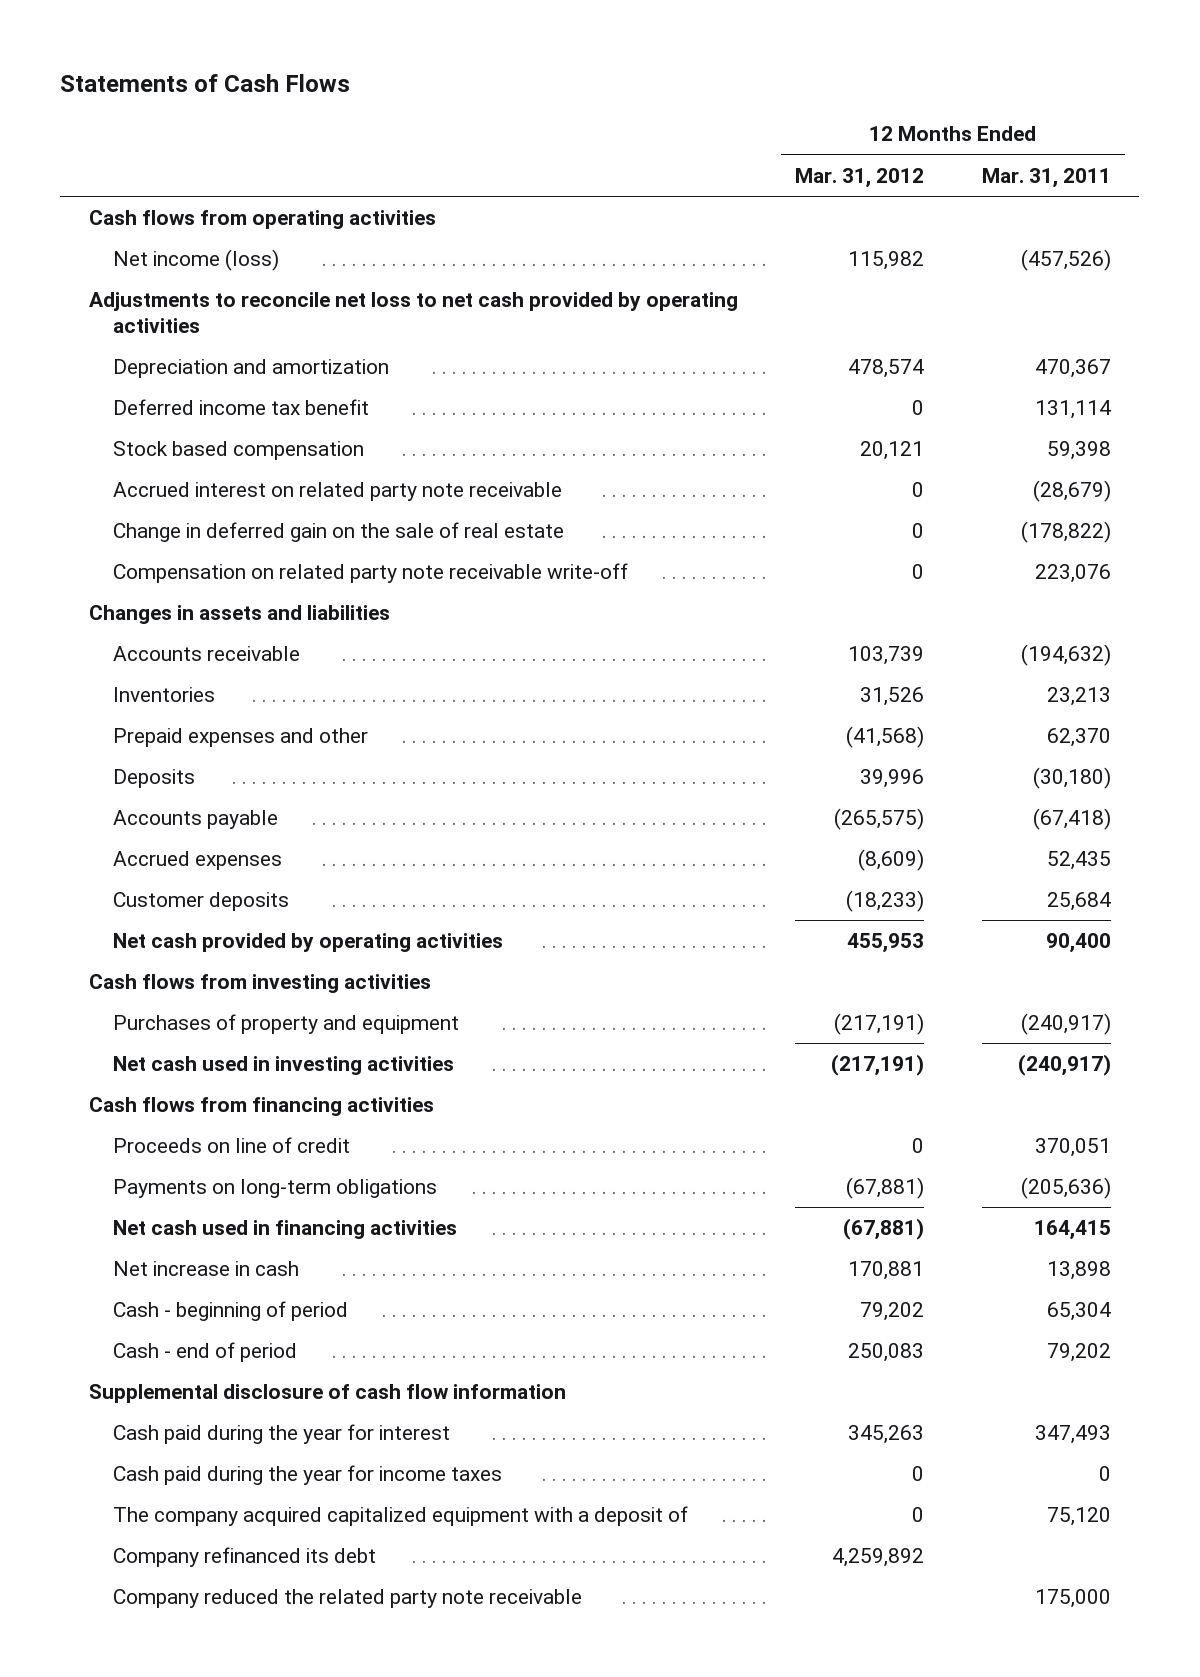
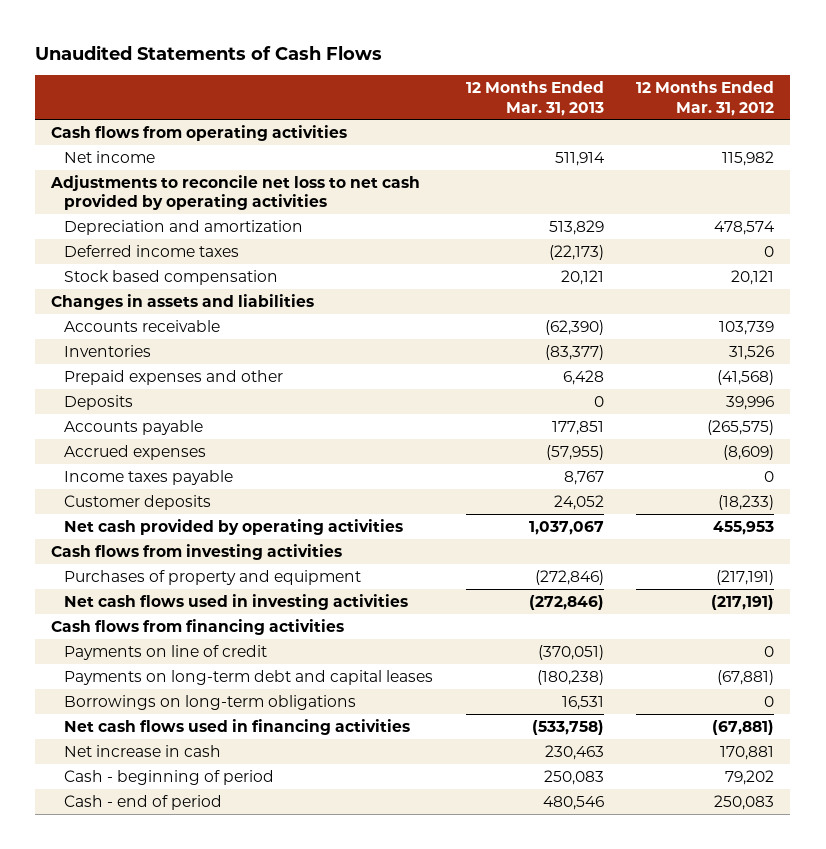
[60,74,351,93] Statements of Cash Flows -> [35,44,383,60] Unaudited Statements of Cash Flows
[981,167,1111,188] Mar. 31, 2011 -> none
none -> [465,81,604,116] 12 Months Ended Mar. 31, 2013
[112,249,279,272] Net income (loss) -> [64,150,156,163] Net income
[112,399,369,416] Deferred income tax benefit -> [64,244,240,257] Deferred income taxes
[112,482,562,502] Accrued interest on related party note receivable -> none
[112,522,564,543] Change in deferred gain on the sale of real estate -> none
[112,563,628,584] Compensation on related party note receivable write-off -> none
none -> [64,469,234,485] Income taxes payable
[112,1056,454,1076] Net cash used in investing activities -> [64,593,409,610] Net cash flows used in investing activities
[112,1137,350,1154] Proceeds on line of credit -> [64,644,268,660] Payments on line of credit
[112,1179,437,1199] Payments on long-term obligations -> [64,669,434,685] Payments on long-term debt and capital leases
none -> [64,694,357,710] Borrowings on long-term obligations
[112,1220,457,1240] Net cash used in financing activities -> [64,718,411,735] Net cash flows used in financing activities
[88,1384,566,1404] Supplemental disclosure of cash flow information -> none
[112,1424,450,1445] Cash paid during the year for interest -> none
[112,1465,502,1486] Cash paid during the year for income taxes -> none
[112,1506,688,1527] The company acquired capitalized equipment with a deposit of -> none
[112,1547,376,1568] Company refinanced its debt -> none
[112,1589,582,1609] Company reduced the related party note receivable -> none

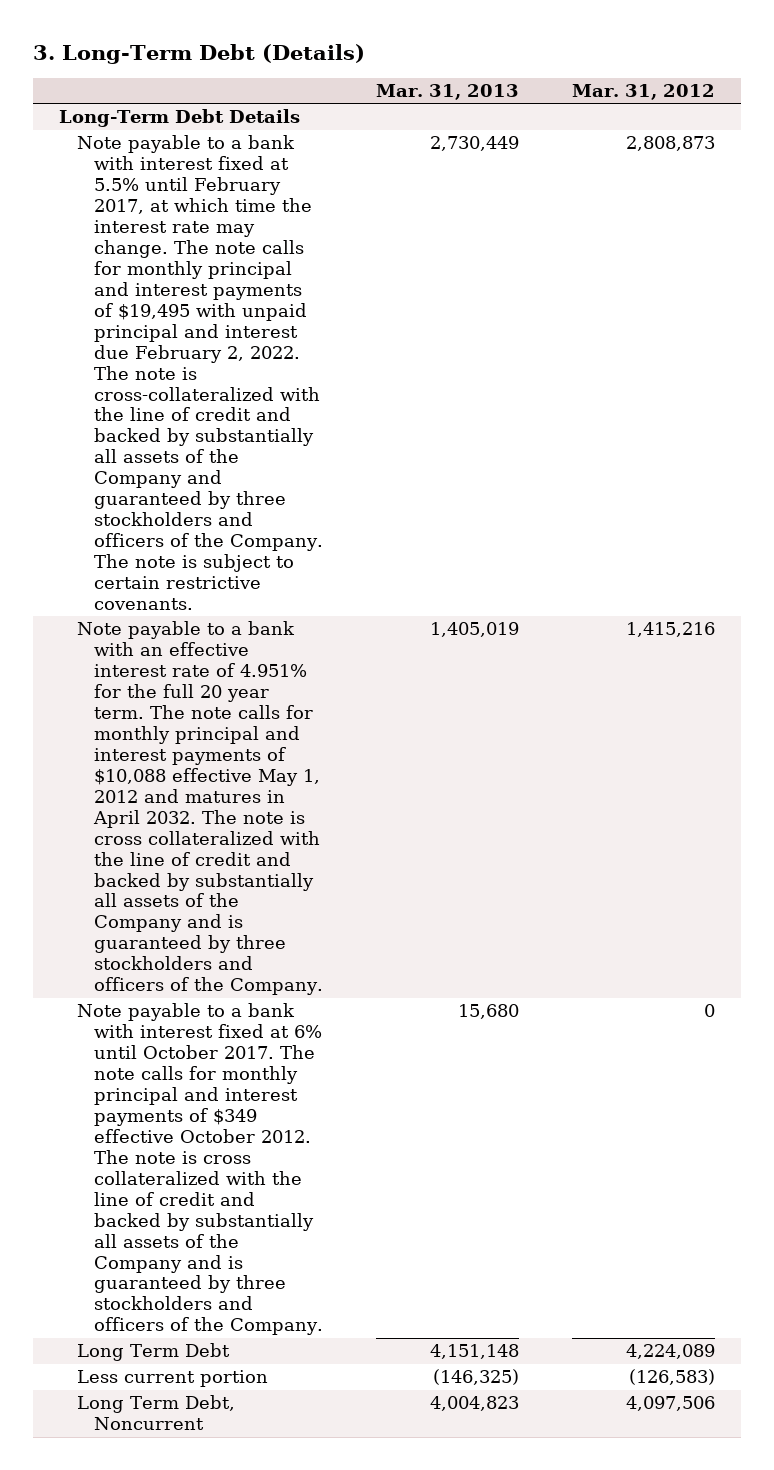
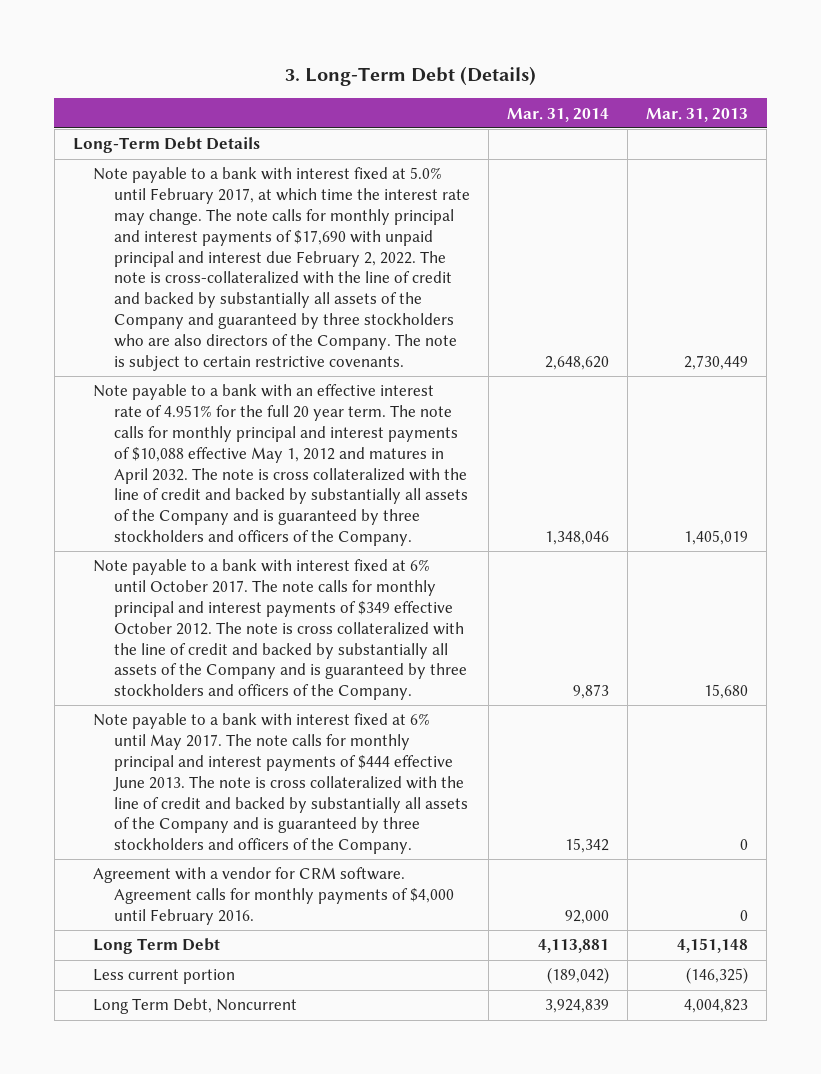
[571,84,715,101] Mar. 31, 2012 -> none
none -> [507,107,610,122] Mar. 31, 2014
[76,135,323,610] Note payable to a bank with interest fixed at 5.5% until February 2017, at which time the interest rate may change. The note calls for monthly principal and interest payments of $19,495 with unpaid principal and interest due February 2, 2022. The note is cross-collateralized with the line of credit and backed by substantially all assets of the Company and guaranteed by three stockholders and officers of the Company. The note is subject to certain restrictive covenants. -> [93,167,470,371] Note payable to a bank with interest fixed at 5.0% until February 2017, at which time the interest rate may change. The note calls for monthly principal and interest payments of $17,690 with unpaid principal and interest due February 2, 2022. The note is cross-collateralized with the line of credit and backed by substantially all assets of the Company and guaranteed by three stockholders who are also directors of the Company. The note is subject to certain restrictive covenants.
none -> [93,713,468,855] Note payable to a bank with interest fixed at 6% until May 2017. The note calls for monthly principal and interest payments of $444 effective June 2013. The note is cross collateralized with the line of credit and backed by substantially all assets of the Company and is guaranteed by three stockholders and officers of the Company.
none -> [93,867,454,925] Agreement with a vendor for CRM software. Agreement calls for monthly payments of $4,000 until February 2016.

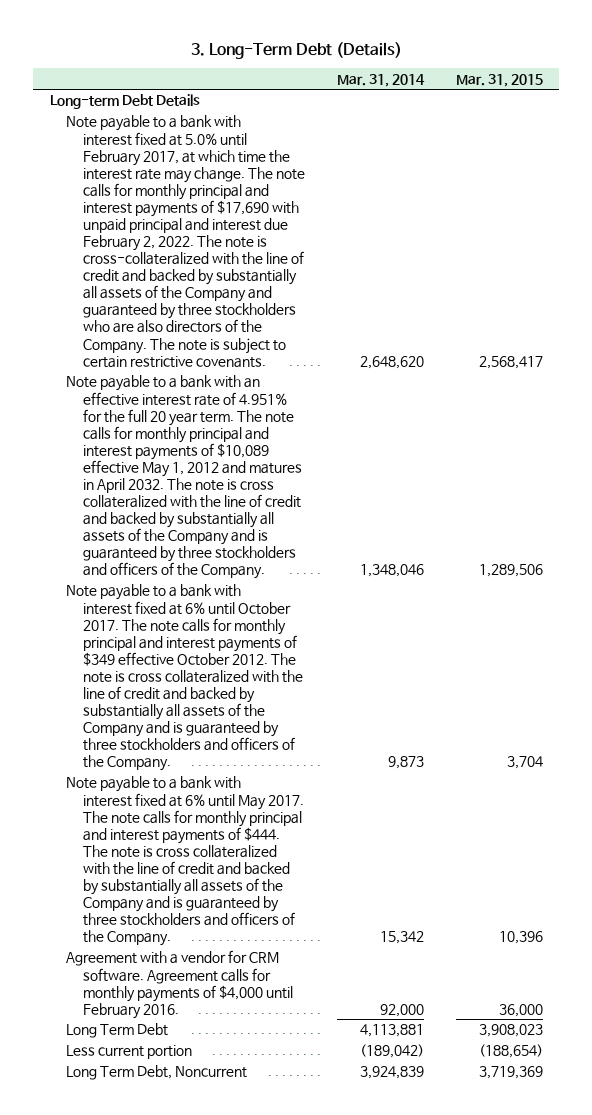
[646,107,749,122] Mar. 31, 2013 -> none
none -> [455,73,543,87] Mar. 31, 2015
[73,137,261,154] Long-Term Debt Details -> [49,94,200,110] Long-term Debt Details
[93,384,468,546] Note payable to a bank with an effective interest rate of 4.951% for the full 20 year term. The note calls for monthly principal and interest payments of $10,088 effective May 1, 2012 and matures in April 2032. The note is cross collateralized with the line of credit and backed by substantially all assets of the Company and is guaranteed by three stockholders and officers of the Company. -> [66,375,302,580] Note payable to a bank with an effective interest rate of 4.951% for the full 20 year term. The note calls for monthly principal and interest payments of $10,089 effective May 1, 2012 and matures in April 2032. The note is cross collateralized with the line of credit and backed by substantially all assets of the Company and is guaranteed by three stockholders and officers of the Company.
[93,713,468,855] Note payable to a bank with interest fixed at 6% until May 2017. The note calls for monthly principal and interest payments of $444 effective June 2013. The note is cross collateralized with the line of credit and backed by substantially all assets of the Company and is guaranteed by three stockholders and officers of the Company. -> [66,776,304,947] Note payable to a bank with interest fixed at 6% until May 2017. The note calls for monthly principal and interest payments of $444. The note is cross collateralized with the line of credit and backed by substantially all assets of the Company and is guaranteed by three stockholders and officers of the Company.

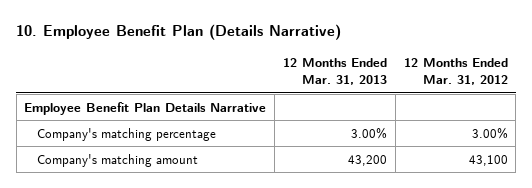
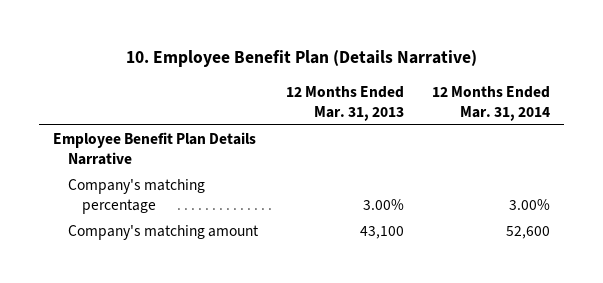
[403,58,508,86] 12 Months Ended Mar. 31, 2012 -> none
none -> [431,85,550,121] 12 Months Ended Mar. 31, 2014
[347,154,387,166] 43,200 -> [359,226,404,240] 43,100

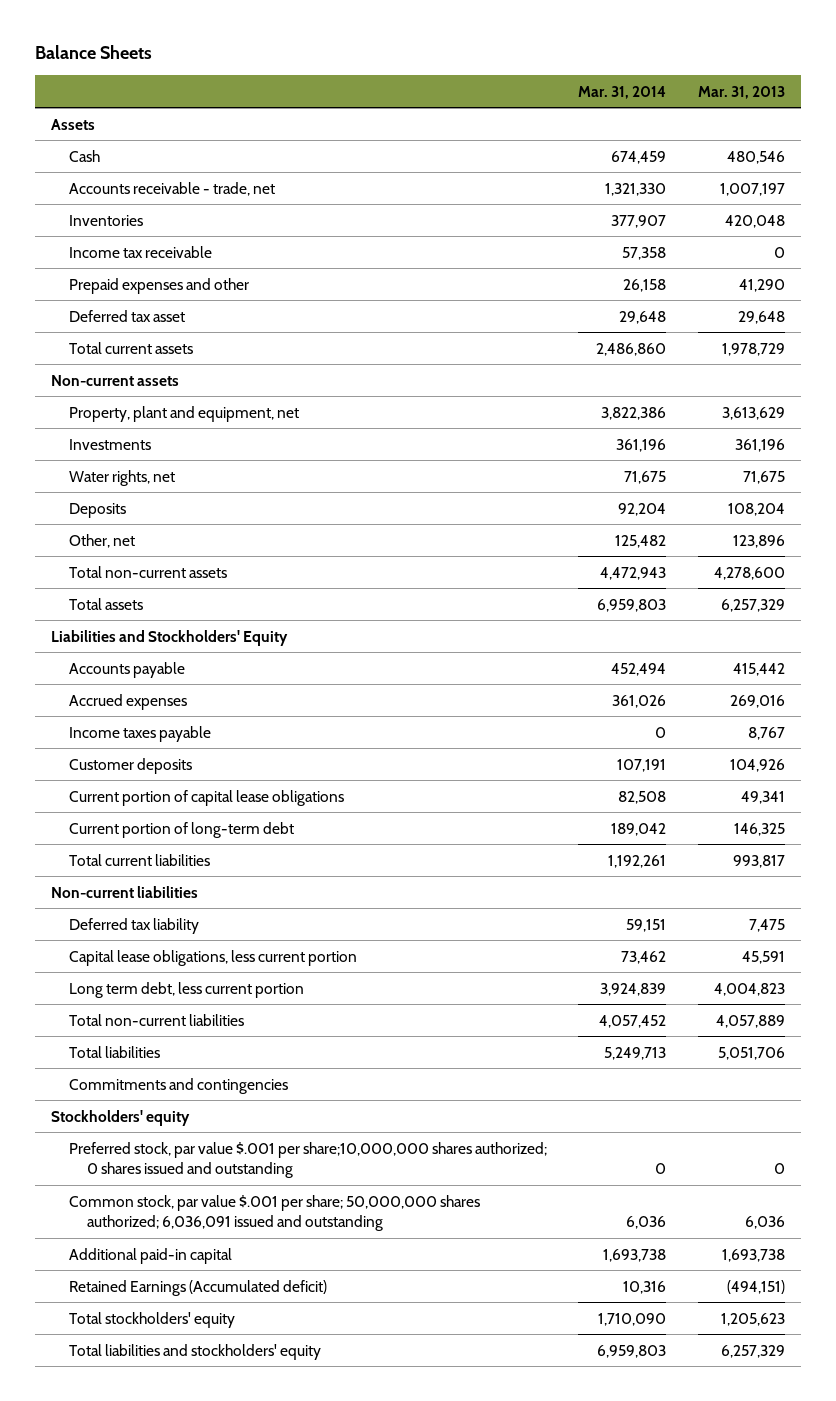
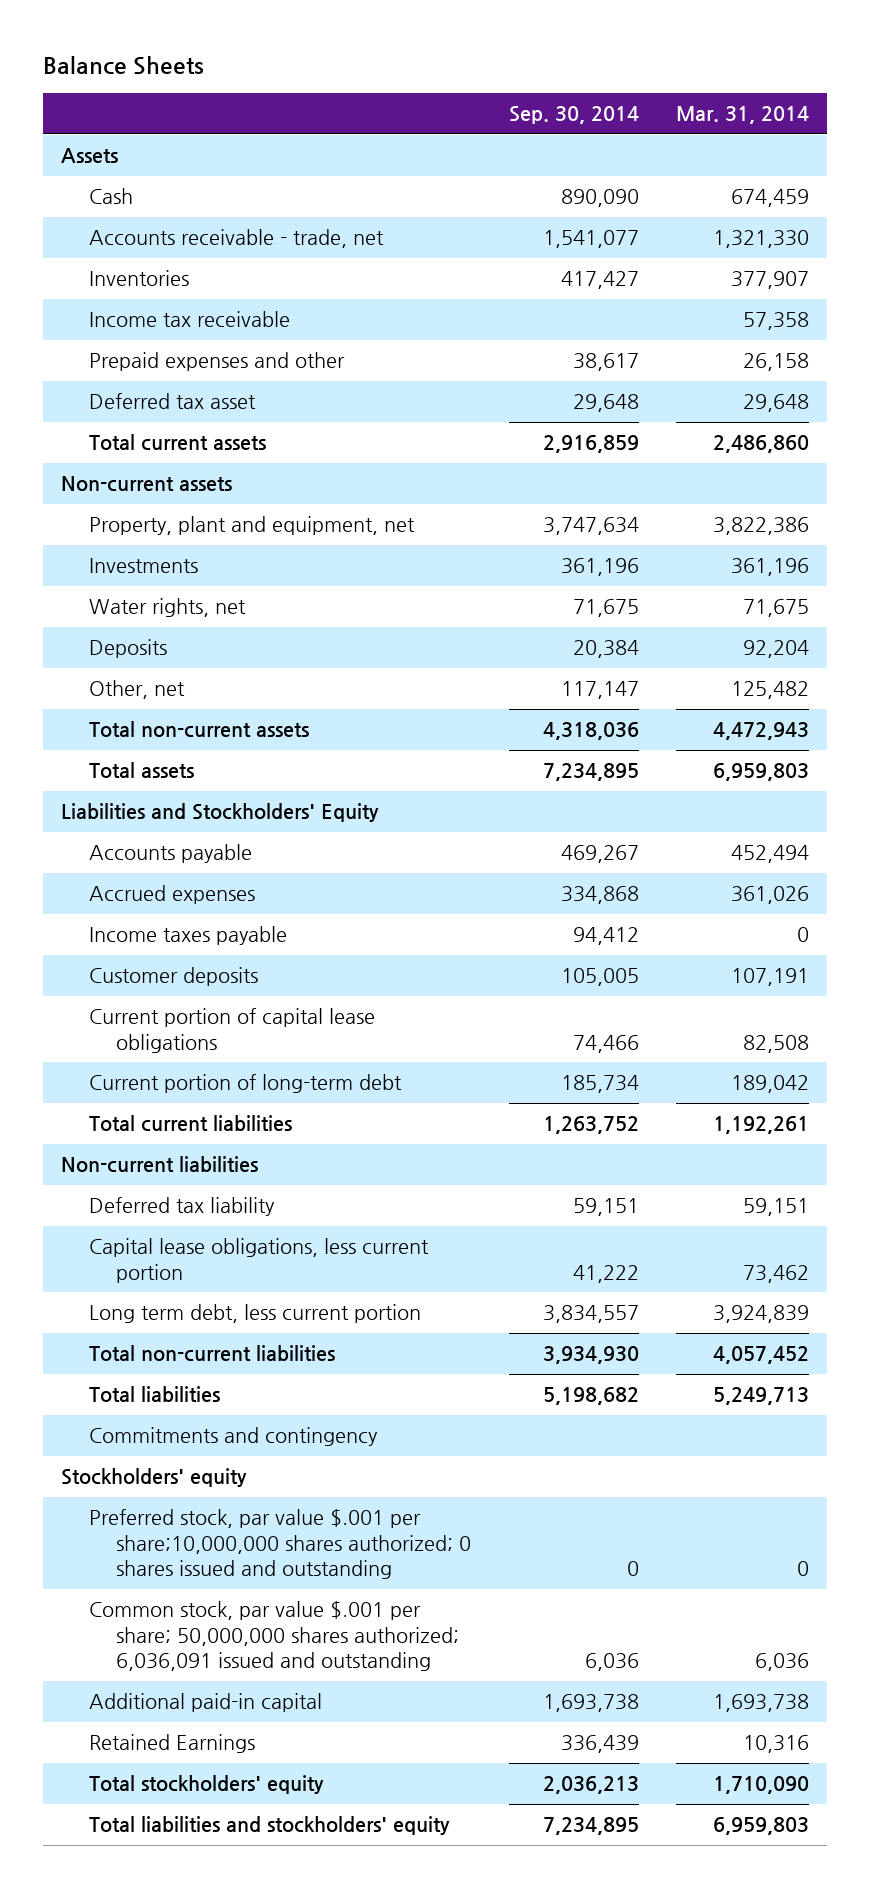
[697,85,785,99] Mar. 31, 2013 -> none
none -> [508,106,639,125] Sep. 30, 2014
[68,1077,288,1094] Commitments and contingencies -> [88,1427,378,1447] Commitments and contingency
[68,1279,327,1296] Retained Earnings (Accumulated deficit) -> [88,1734,255,1754] Retained Earnings

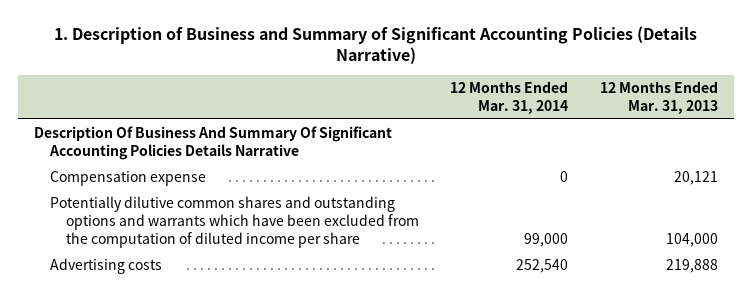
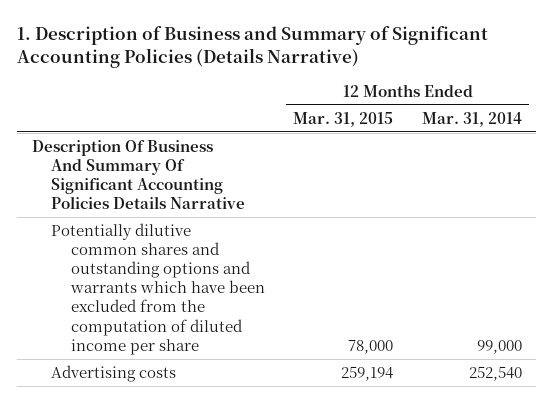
[599,80,718,114] 12 Months Ended Mar. 31, 2013 -> none
none -> [293,111,394,127] Mar. 31, 2015
[50,170,207,186] Compensation expense -> none

